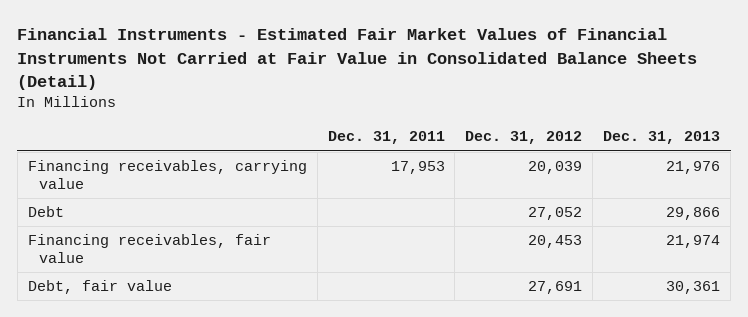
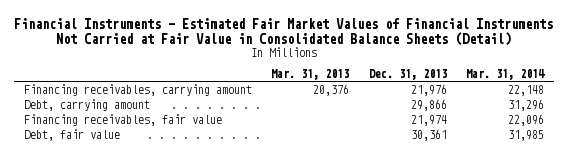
[327,131,445,145] Dec. 31, 2011 -> none
[465,131,583,145] Dec. 31, 2012 -> none
none -> [271,69,350,81] Mar. 31, 2013
none -> [466,69,546,81] Mar. 31, 2014
[27,160,307,189] Financing receivables, carrying value -> [23,83,252,96] Financing receivables, carrying amount
[27,206,64,218] Debt -> [23,98,150,111] Debt, carrying amount

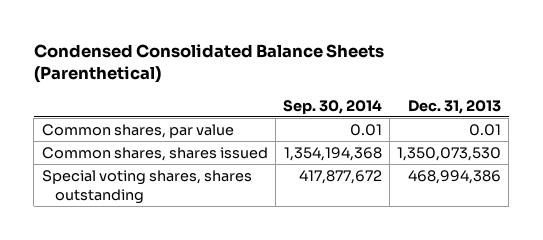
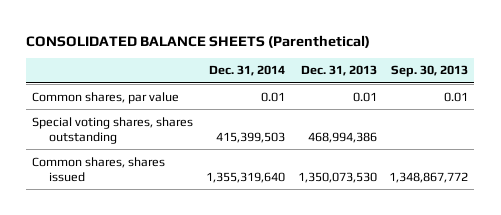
[33,43,384,84] Condensed Consolidated Balance Sheets (Parenthetical) -> [26,34,371,48] CONSOLIDATED BALANCE SHEETS (Parenthetical)
[282,99,382,114] Sep. 30, 2014 -> none
none -> [209,65,286,77] Dec. 31, 2014
none -> [391,65,469,78] Sep. 30, 2013
[41,146,268,161] Common shares, shares issued -> [32,156,166,182] Common shares, shares issued

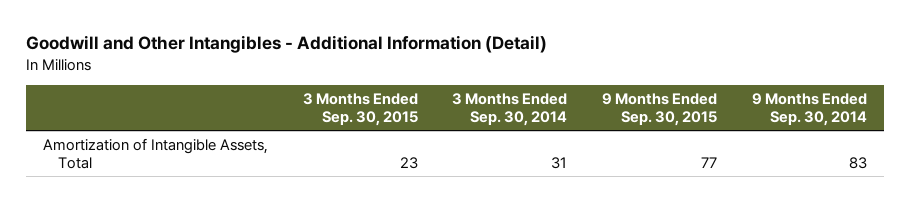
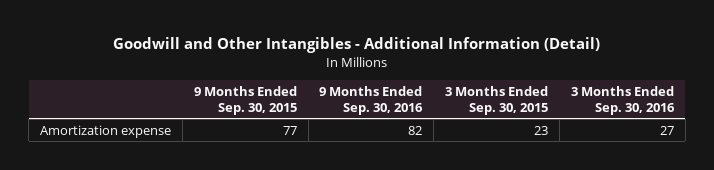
[452,92,568,127] 3 Months Ended Sep. 30, 2014 -> none
[751,92,867,127] 9 Months Ended Sep. 30, 2014 -> none
none -> [319,85,424,115] 9 Months Ended Sep. 30, 2016
none -> [570,85,675,115] 3 Months Ended Sep. 30, 2016
[43,137,269,170] Amortization of Intangible Assets, Total -> [39,124,171,138] Amortization expense

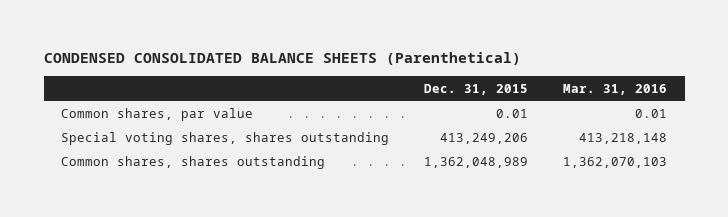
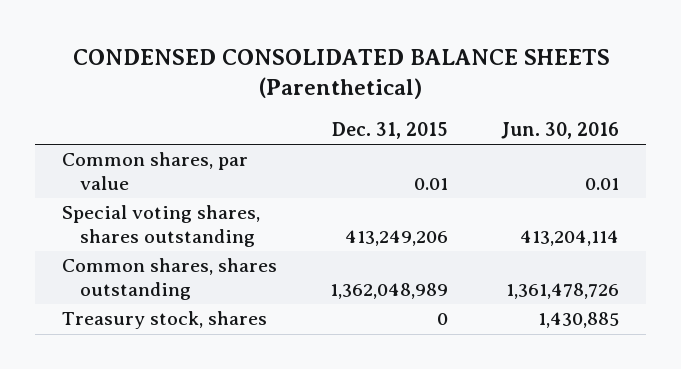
[563,83,668,95] Mar. 31, 2016 -> none
none -> [501,122,620,140] Jun. 30, 2016
none -> [61,311,267,330] Treasury stock, shares

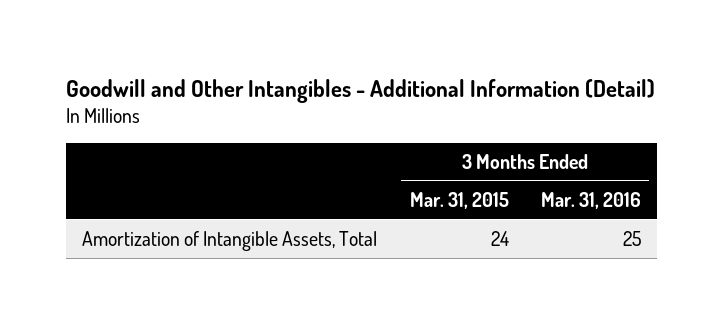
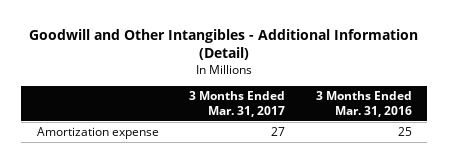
[409,191,509,209] Mar. 31, 2015 -> none
none -> [189,90,286,117] 3 Months Ended Mar. 31, 2017
[82,231,378,252] Amortization of Intangible Assets, Total -> [36,127,159,140] Amortization expense

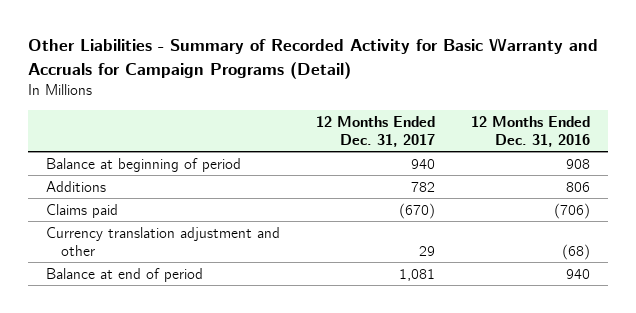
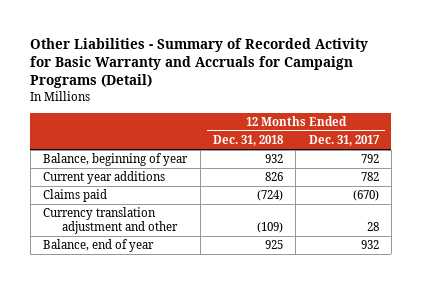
[470,115,590,147] 12 Months Ended Dec. 31, 2016 -> none
none -> [212,135,284,147] Dec. 31, 2018
[46,157,242,172] Balance at beginning of period -> [43,153,189,167] Balance, beginning of year
[410,158,435,169] 940 -> [360,154,379,164] 792
[46,180,107,192] Additions -> [43,171,166,185] Current year additions
[418,245,435,256] 29 -> [366,222,379,232] 28
[46,267,204,282] Balance at end of period -> [43,239,155,253] Balance, end of year
[398,268,435,281] 1,081 -> [360,240,379,250] 932

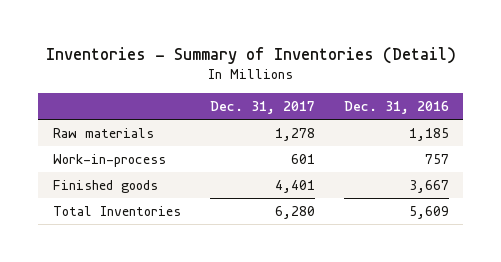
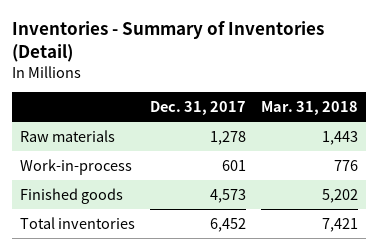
[343,101,449,115] Dec. 31, 2016 -> none
none -> [261,101,359,116] Mar. 31, 2018
[274,179,315,193] 4,401 -> [210,188,247,203] 4,573
[52,205,181,216] Total Inventories -> [19,216,135,229] Total inventories
[274,205,315,219] 6,280 -> [210,217,247,232] 6,452

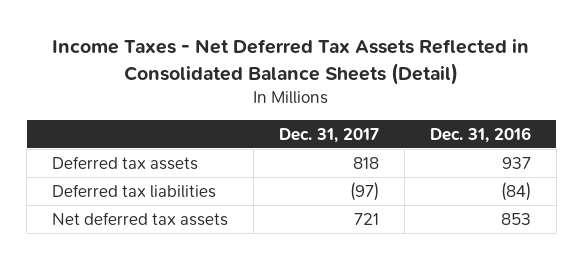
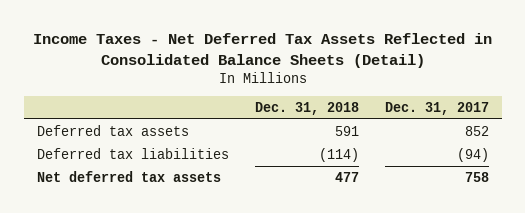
[429,126,531,143] Dec. 31, 2016 -> none
none -> [254,101,359,115] Dec. 31, 2018
[352,156,379,169] 818 -> [464,125,489,136] 852
[349,181,379,201] (97) -> [456,147,489,162] (94)
[353,212,379,225] 721 -> [464,171,489,182] 758

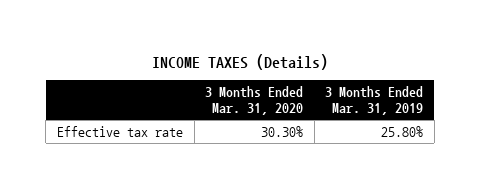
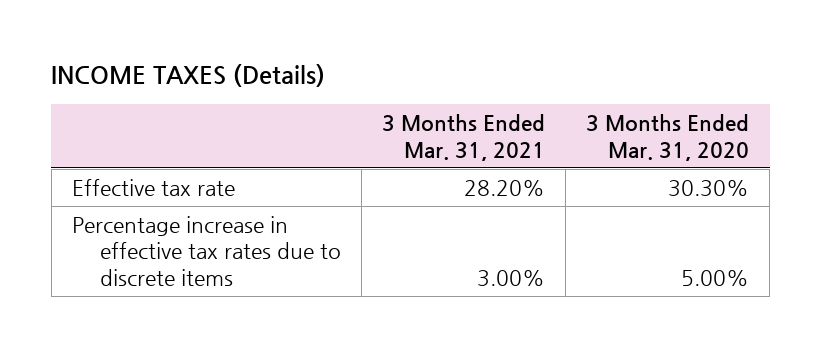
[325,86,424,116] 3 Months Ended Mar. 31, 2019 -> none
none -> [382,113,546,161] 3 Months Ended Mar. 31, 2021
none -> [71,215,342,287] Percentage increase in effective tax rates due to discrete items

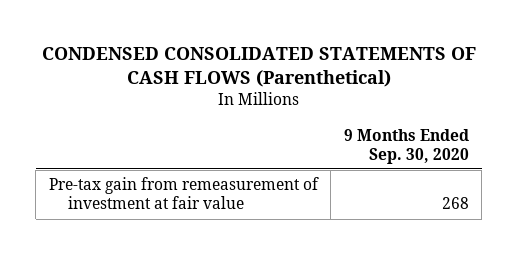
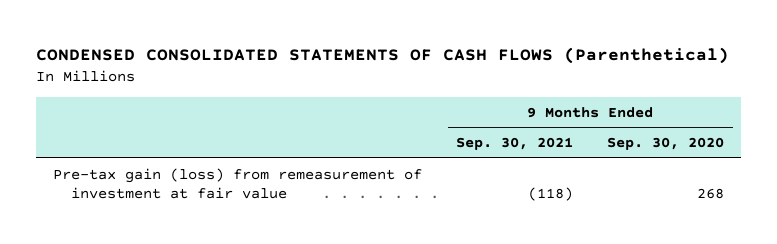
none -> [456,137,574,151] Sep. 30, 2021
[48,177,319,210] Pre-tax gain from remeasurement of investment at fair value -> [53,167,423,199] Pre-tax gain (loss) from remeasurement of investment at fair value

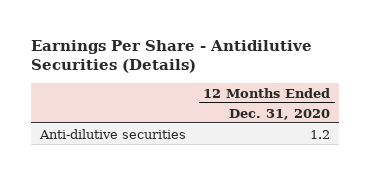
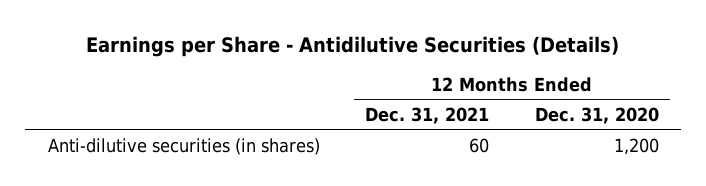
[30,39,312,74] Earnings Per Share - Antidilutive Securities (Details) -> [86,35,620,57] Earnings per Share - Antidilutive Securities (Details)
none -> [365,106,490,124] Dec. 31, 2021
[38,128,186,139] Anti-dilutive securities -> [47,138,320,156] Anti-dilutive securities (in shares)
[310,129,331,139] 1.2 -> [613,138,659,156] 1,200

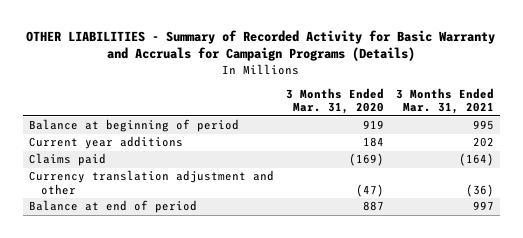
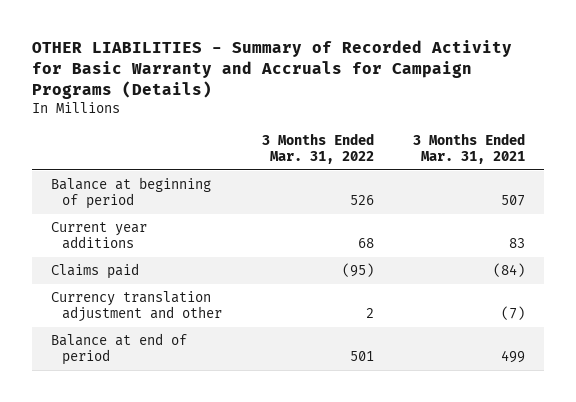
[285,87,384,115] 3 Months Ended Mar. 31, 2020 -> none
none -> [261,132,374,165] 3 Months Ended Mar. 31, 2022
[472,120,494,131] 995 -> [500,195,525,207] 507
[472,137,494,148] 202 -> [508,238,525,249] 83
[458,153,494,167] (164) -> [492,263,525,278] (84)
[465,184,494,198] (36) -> [500,306,525,321] (7)
[472,201,494,211] 997 -> [500,350,525,364] 499

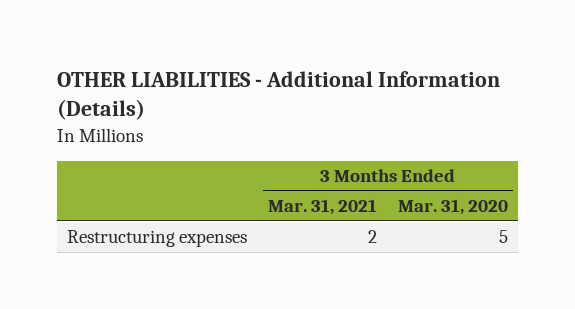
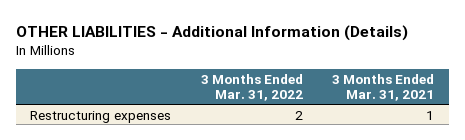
[397,199,508,216] Mar. 31, 2020 -> none
none -> [200,73,303,102] 3 Months Ended Mar. 31, 2022
[367,230,377,244] 2 -> [426,110,435,120] 1

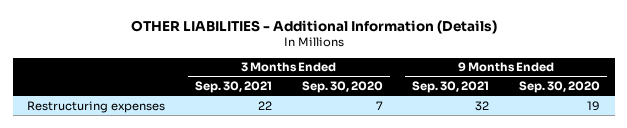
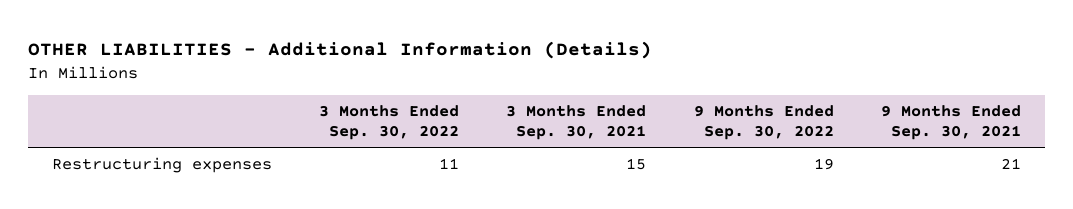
[301,81,383,94] Sep. 30, 2020 -> none
[519,81,601,94] Sep. 30, 2020 -> none
none -> [319,105,460,140] 3 Months Ended Sep. 30, 2022
none -> [693,105,834,140] 9 Months Ended Sep. 30, 2022
[258,100,273,110] 22 -> [626,158,647,171] 15
[475,100,490,111] 32 -> [1000,158,1021,170] 21

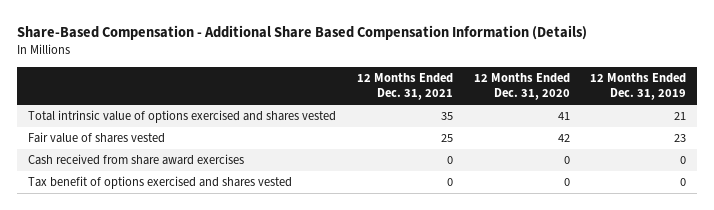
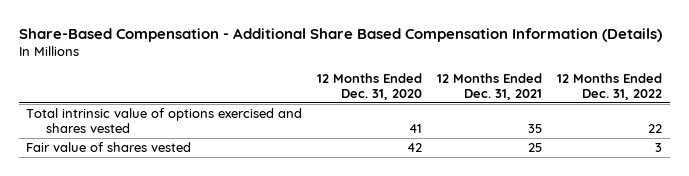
[590,73,687,101] 12 Months Ended Dec. 31, 2019 -> none
none -> [557,73,663,100] 12 Months Ended Dec. 31, 2022
[27,154,244,166] Cash received from share award exercises -> none
[27,176,292,190] Tax benefit of options exercised and shares vested -> none

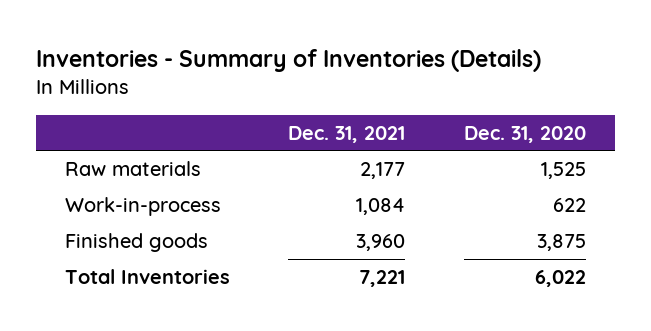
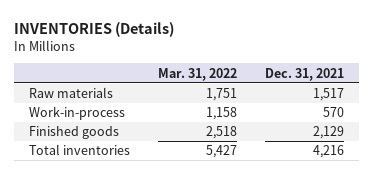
[35,49,541,73] Inventories - Summary of Inventories (Details) -> [14,21,175,37] INVENTORIES (Details)
[463,125,586,143] Dec. 31, 2020 -> none
none -> [157,67,237,81] Mar. 31, 2022
[360,162,406,180] 2,177 -> [313,88,345,102] 1,517
[356,198,406,216] 1,084 -> [323,107,345,118] 570
[356,234,406,252] 3,960 -> [313,126,345,140] 2,129
[65,269,231,285] Total Inventories -> [28,144,130,156] Total inventories
[359,270,406,288] 7,221 -> [313,145,345,159] 4,216

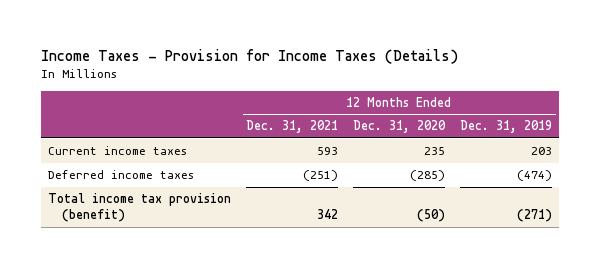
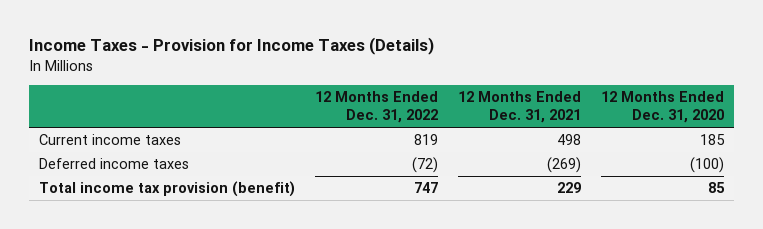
[459,120,552,134] Dec. 31, 2019 -> none
none -> [314,91,438,124] 12 Months Ended Dec. 31, 2022
[317,147,339,156] 593 -> [556,134,581,146] 498
[424,147,446,156] 235 -> [699,134,725,146] 185
[303,170,339,182] (251) -> [546,157,581,174] (269)
[410,170,446,182] (285) -> [689,157,724,174] (100)
[317,209,339,220] 342 -> [556,182,581,194] 229
[417,209,446,223] (50) -> [707,182,725,194] 85

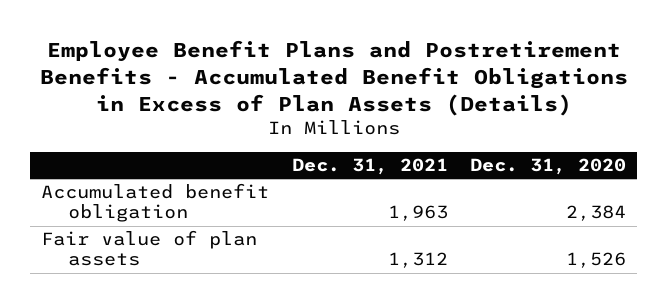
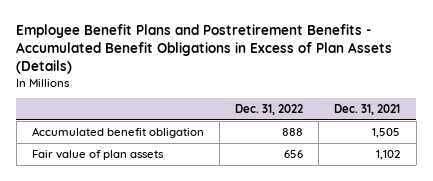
[469,157,626,175] Dec. 31, 2020 -> none
none -> [235,104,304,116] Dec. 31, 2022
[387,205,448,222] 1,963 -> [372,128,401,139] 1,505
[387,252,448,269] 1,312 -> [376,150,401,161] 1,102

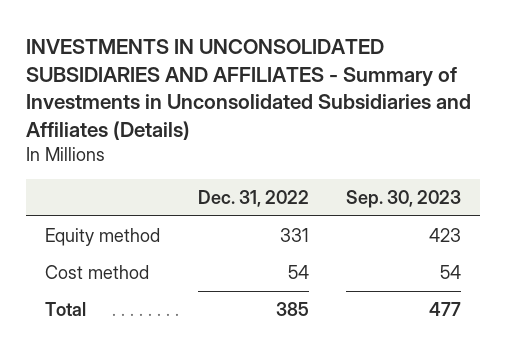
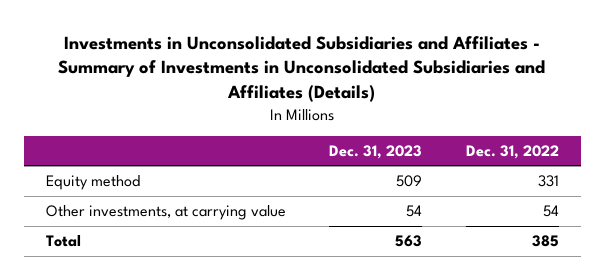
[26,39,472,141] INVESTMENTS IN UNCONSOLIDATED SUBSIDIARIES AND AFFILIATES - Summary of Investments in Unconsolidated Subsidiaries and Affiliates (Details) -> [58,35,546,103] Investments in Unconsolidated Subsidiaries and Affiliates - Summary of Investments in Unconsolidated Subsidiaries and Affiliates (Details)
[346,189,462,208] Sep. 30, 2023 -> none
none -> [329,144,423,159] Dec. 31, 2023
[45,264,150,279] Cost method -> [45,205,286,221] Other investments, at carrying value

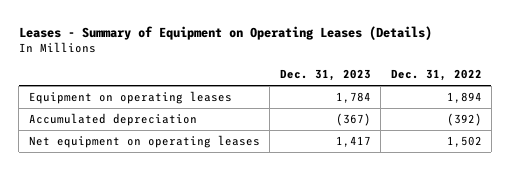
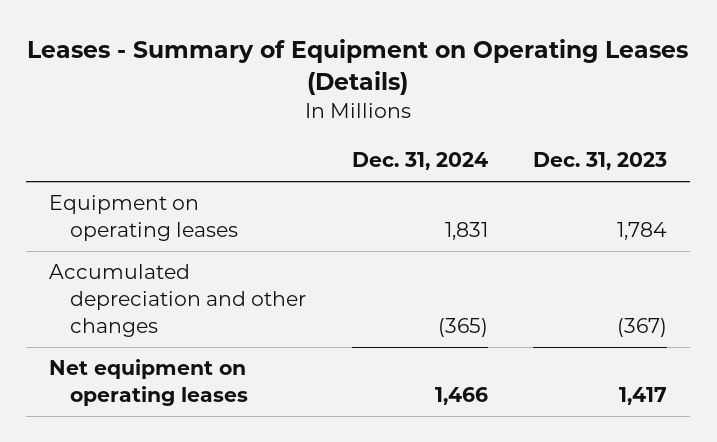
[390,69,482,82] Dec. 31, 2022 -> none
none -> [351,152,488,171] Dec. 31, 2024
[28,112,197,126] Accumulated depreciation -> [49,264,307,337] Accumulated depreciation and other changes

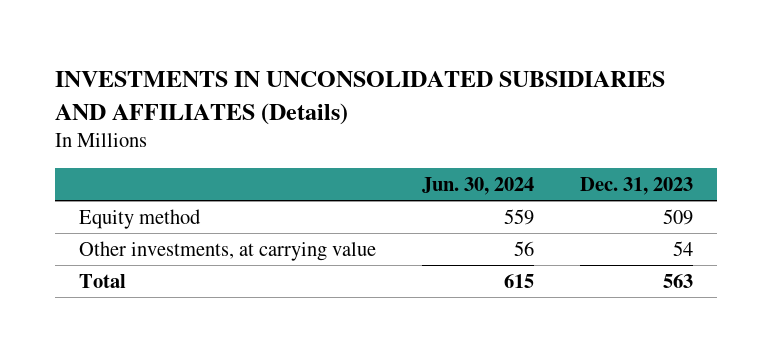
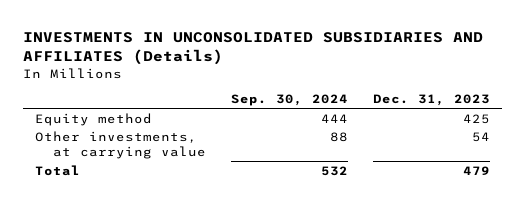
[421,177,534,196] Jun. 30, 2024 -> none
none -> [230,94,348,107] Sep. 30, 2024
[663,208,694,225] 509 -> [462,113,490,124] 425
[663,273,694,288] 563 -> [462,165,490,175] 479

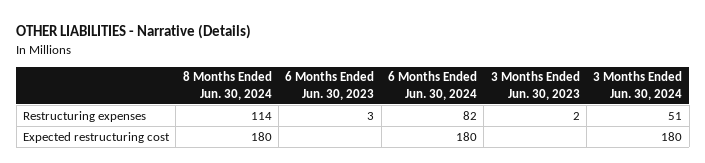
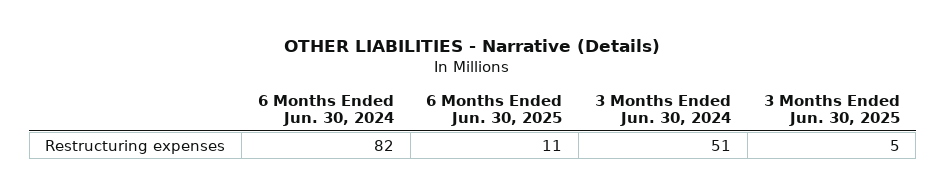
[182,71,272,100] 8 Months Ended Jun. 30, 2024 -> none
[285,71,375,100] 6 Months Ended Jun. 30, 2023 -> none
[490,71,580,100] 3 Months Ended Jun. 30, 2023 -> none
none -> [426,94,563,127] 6 Months Ended Jun. 30, 2025
none -> [763,94,900,127] 3 Months Ended Jun. 30, 2025
[22,131,170,143] Expected restructuring cost -> none

